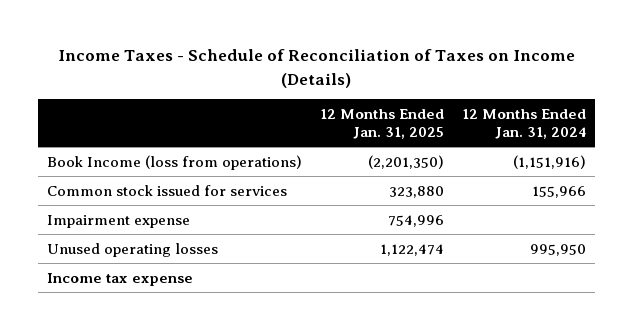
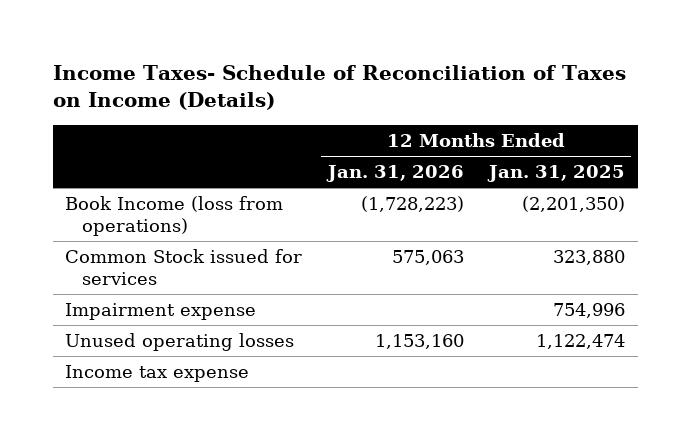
[58,49,576,88] Income Taxes - Schedule of Reconciliation of Taxes on Income (Details) -> [52,65,626,111] Income Taxes- Schedule of Reconciliation of Taxes on Income (Details)
[461,109,586,139] 12 Months Ended Jan. 31, 2024 -> none
none -> [325,164,464,182] Jan. 31, 2026
[47,184,288,196] Common stock issued for services -> [65,248,303,286] Common Stock issued for services

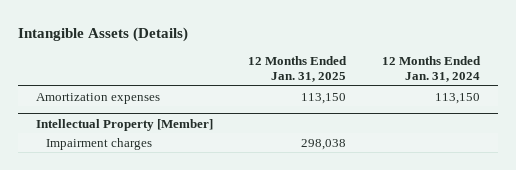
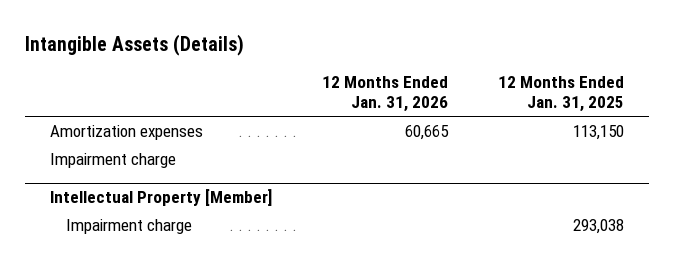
[382,56,482,83] 12 Months Ended Jan. 31, 2024 -> none
none -> [321,75,448,113] 12 Months Ended Jan. 31, 2026
none -> [49,152,176,168] Impairment charge
[46,137,153,150] Impairment charges -> [66,218,193,234] Impairment charge
[301,138,347,150] 298,038 -> [572,218,624,234] 293,038

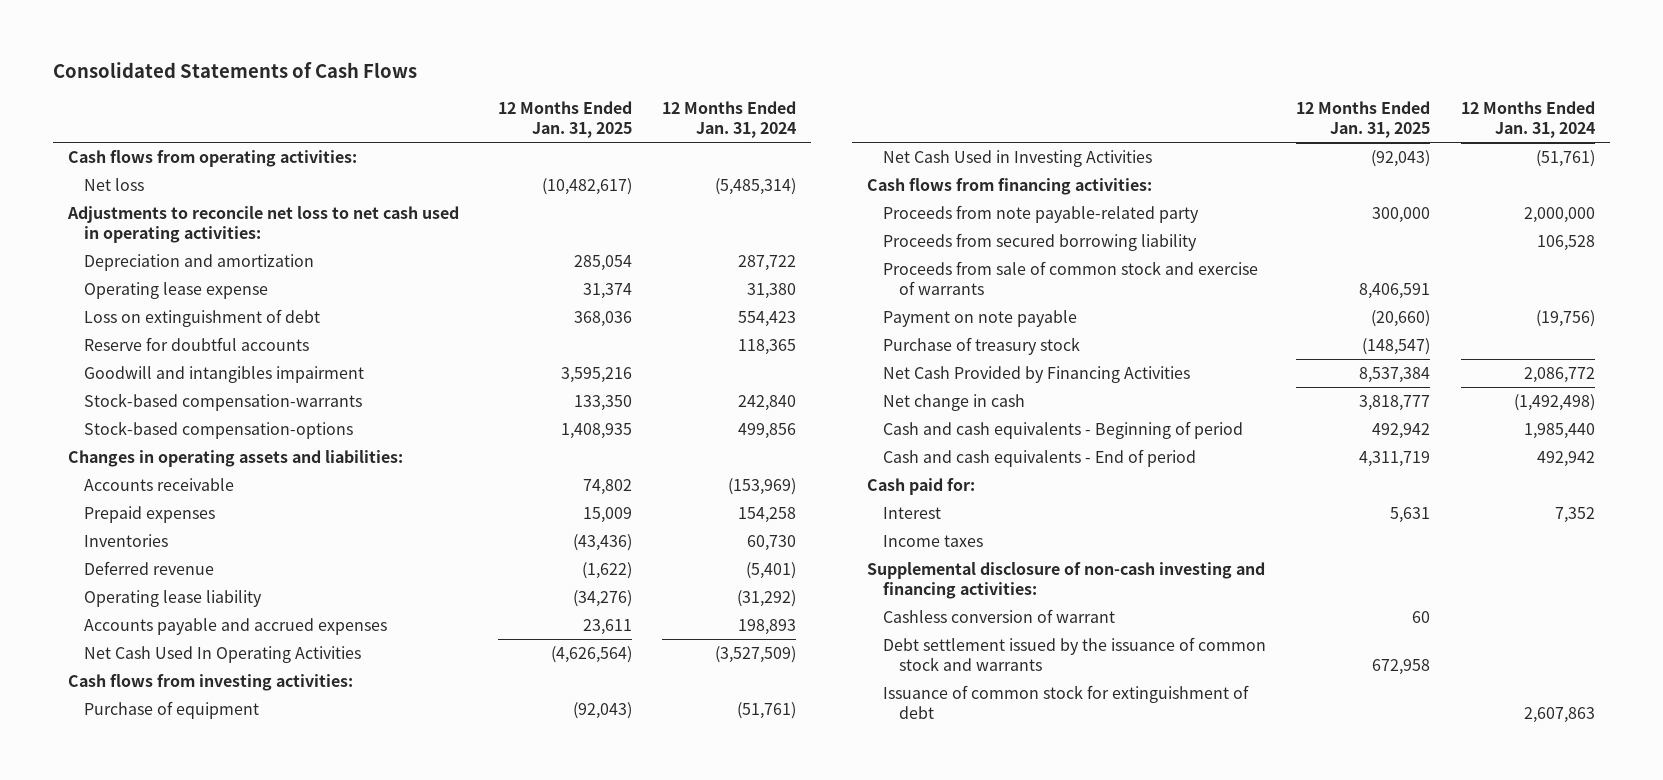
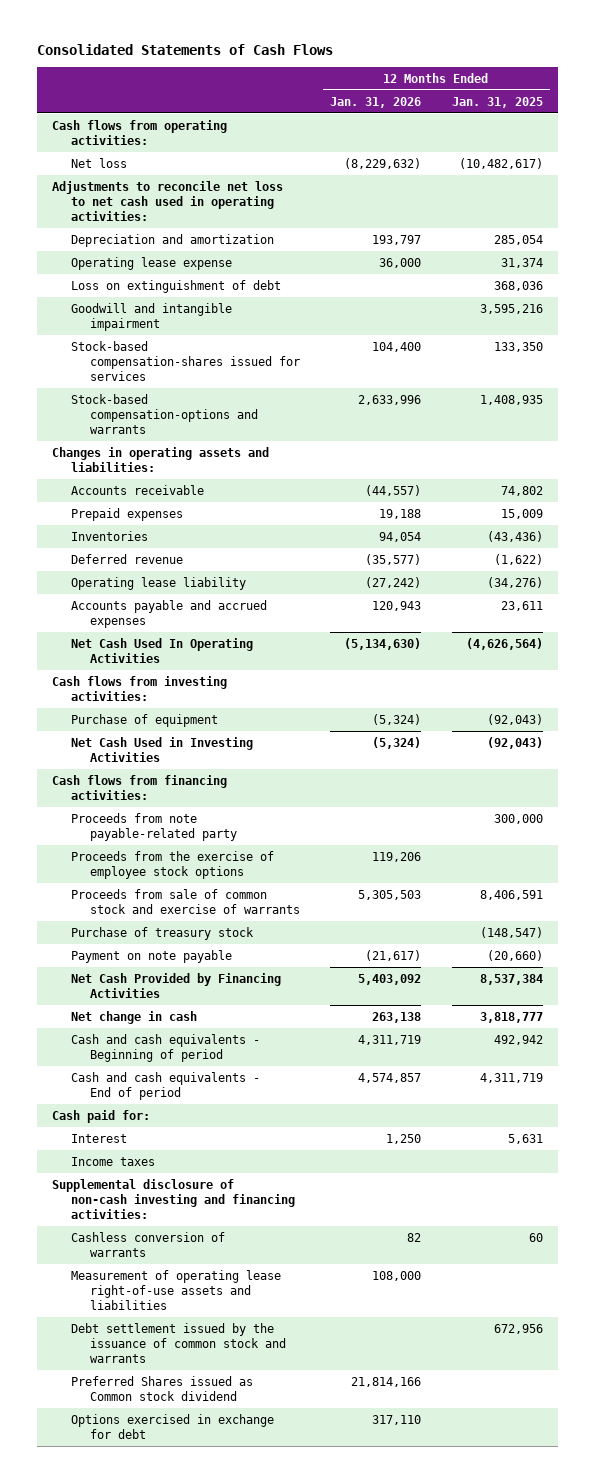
[662,100,797,139] 12 Months Ended Jan. 31, 2024 -> none
none -> [330,96,422,108] Jan. 31, 2026
[84,336,310,351] Reserve for doubtful accounts -> none
[84,365,365,383] Goodwill and intangibles impairment -> [70,302,232,331] Goodwill and intangible impairment
[84,392,363,411] Stock-based compensation-warrants -> [70,340,300,381] Stock-based compensation-shares issued for services
[84,420,354,439] Stock-based compensation-options -> [70,393,258,434] Stock-based compensation-options and warrants
[882,232,1197,251] Proceeds from secured borrowing liability -> none
none -> [70,850,274,879] Proceeds from the exercise of employee stock options
[882,309,1077,327] Payment on note payable -> [70,949,232,963] Payment on note payable
[882,608,1115,623] Cashless conversion of warrant -> [70,1231,225,1257] Cashless conversion of warrants
none -> [70,1269,281,1310] Measurement of operating lease right-of-use assets and liabilities
[1372,658,1431,675] 672,958 -> [493,1323,543,1334] 672,956
none -> [70,1375,253,1401] Preferred Shares issued as Common stock dividend
[882,684,1249,719] Issuance of common stock for extinguishment of debt -> [70,1413,274,1439] Options exercised in exchange for debt

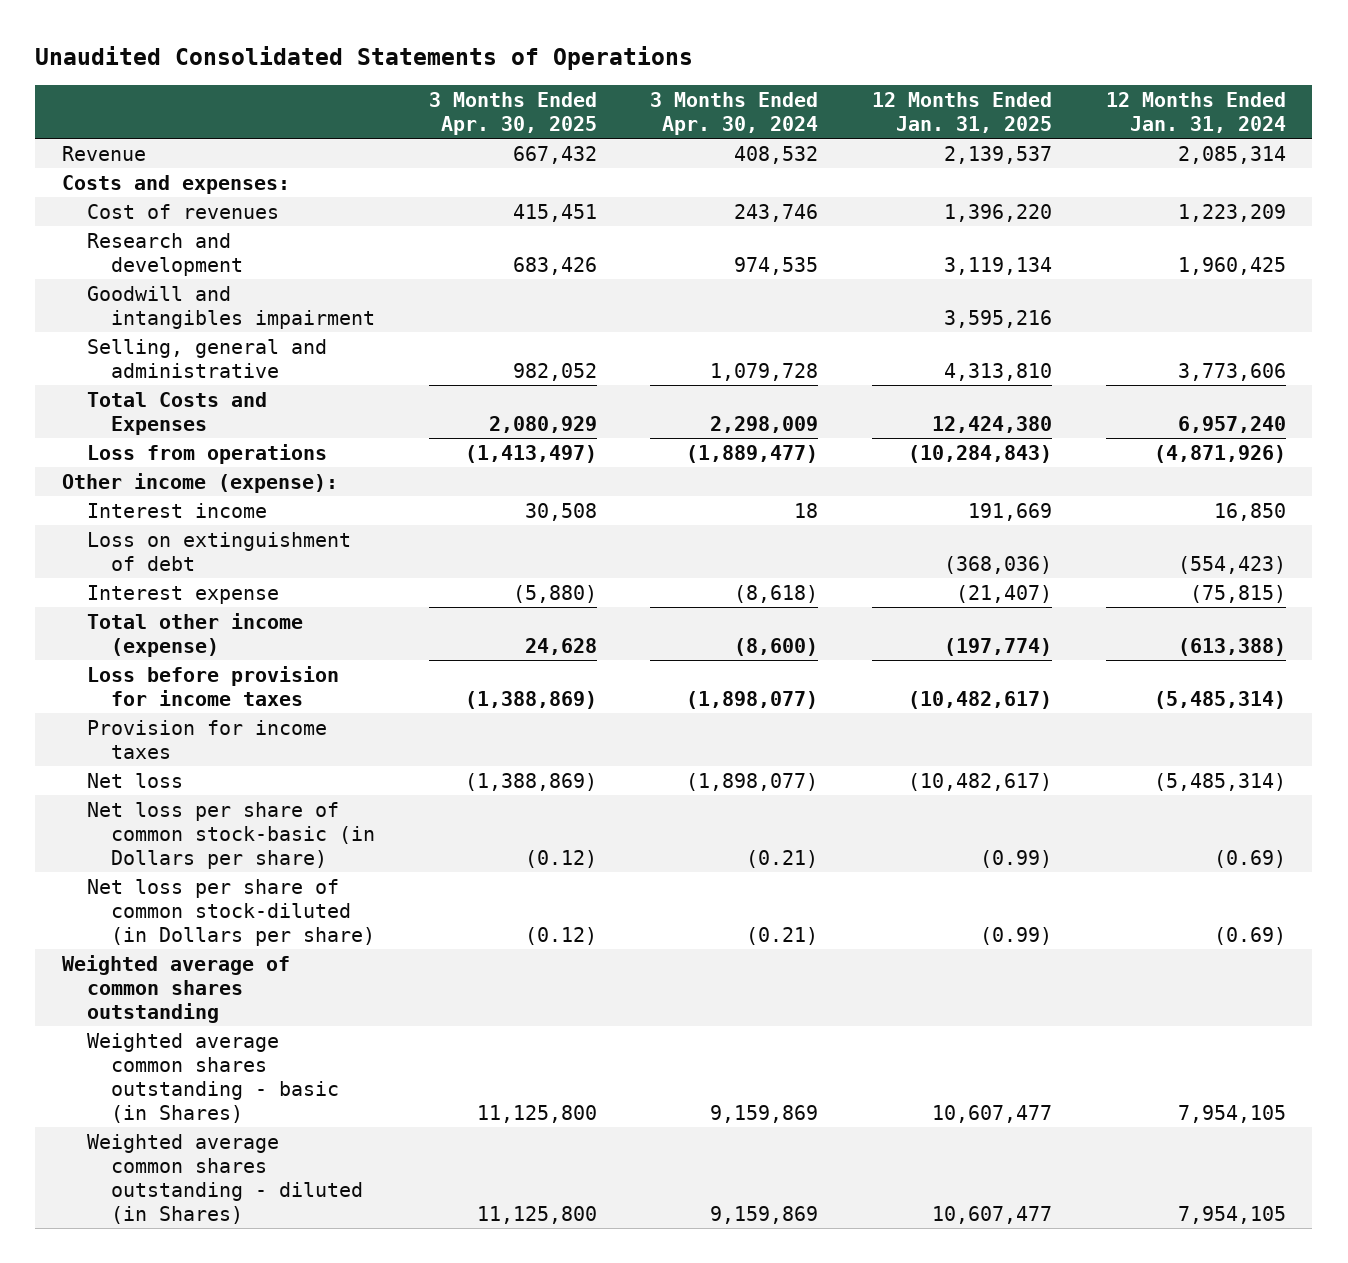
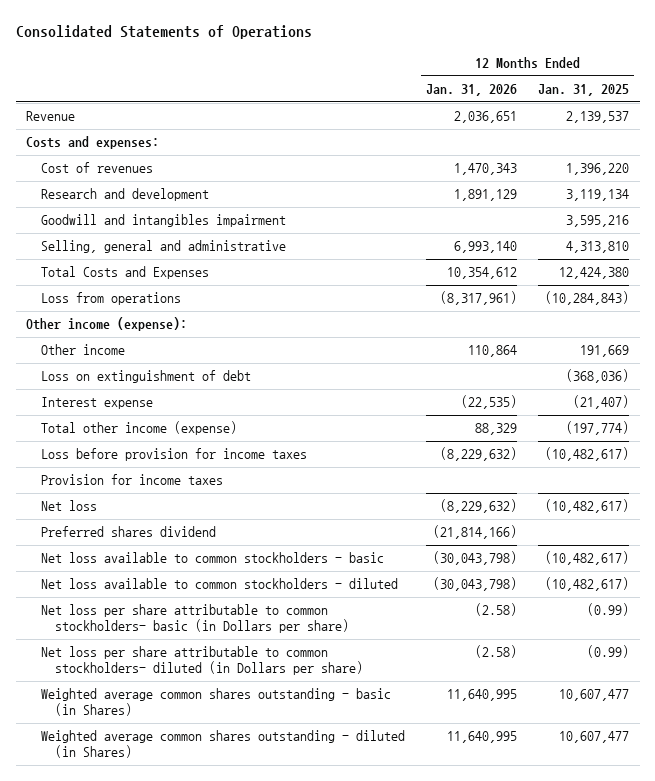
[35,46,694,71] Unaudited Consolidated Statements of Operations -> [15,25,312,40] Consolidated Statements of Operations
[428,91,597,135] 3 Months Ended Apr. 30, 2025 -> none
[650,91,819,135] 3 Months Ended Apr. 30, 2024 -> none
[1105,91,1286,133] 12 Months Ended Jan. 31, 2024 -> none
none -> [425,84,517,97] Jan. 31, 2026
[86,502,267,518] Interest income -> [40,344,125,356] Other income
[62,954,291,1023] Weighted average of common shares outstanding -> none
none -> [40,526,216,538] Preferred shares dividend
none -> [40,552,384,564] Net loss available to common stockholders - basic
none -> [40,578,398,590] Net loss available to common stockholders - diluted
[86,801,376,869] Net loss per share of common stock-basic (in Dollars per share) -> [40,604,350,634] Net loss per share attributable to common stockholders- basic (in Dollars per share)
[86,878,376,946] Net loss per share of common stock-diluted (in Dollars per share) -> [40,646,364,676] Net loss per share attributable to common stockholders- diluted (in Dollars per share)

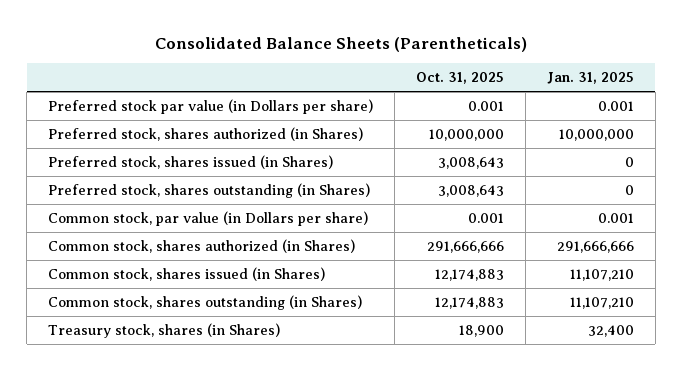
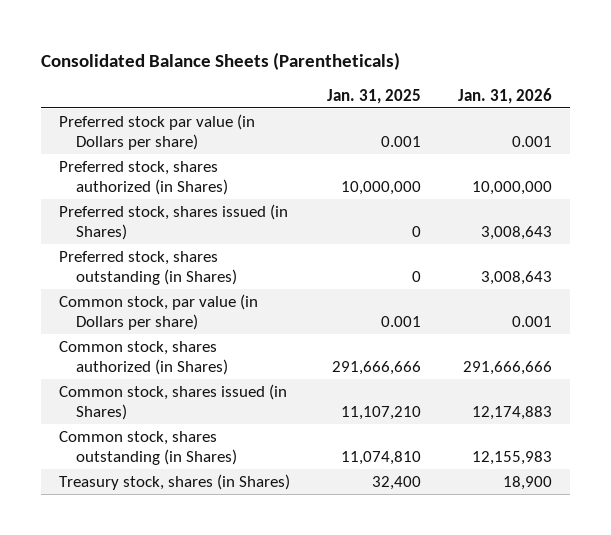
[416,72,505,85] Oct. 31, 2025 -> none
none -> [457,88,552,105] Jan. 31, 2026
[569,296,634,309] 11,107,210 -> [341,450,422,465] 11,074,810

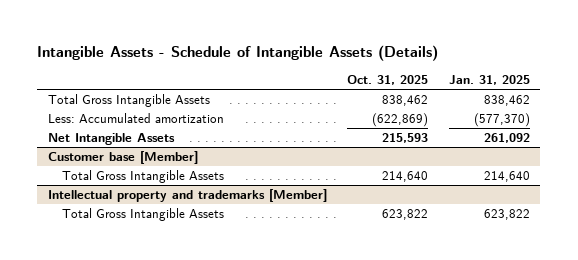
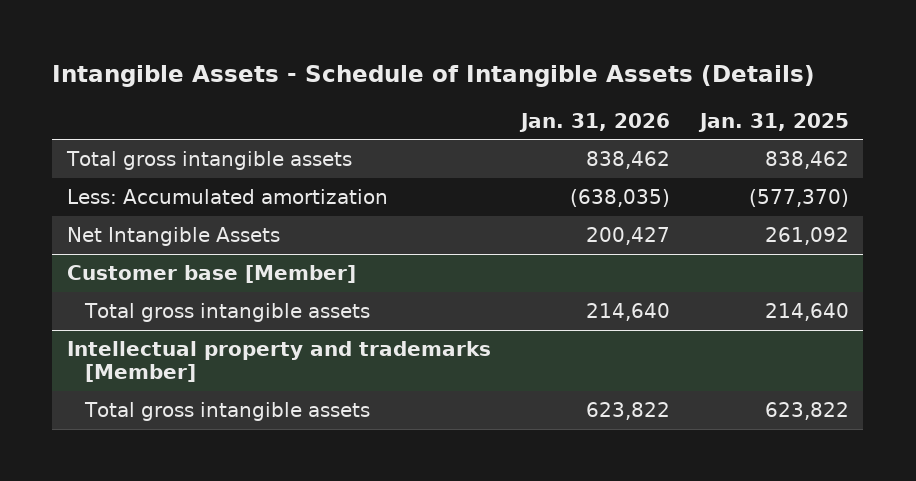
[347,75,429,86] Oct. 31, 2025 -> none
none -> [518,112,670,132] Jan. 31, 2026
[47,93,210,107] Total Gross Intangible Assets -> [66,150,353,170] Total gross intangible assets
[61,169,224,183] Total Gross Intangible Assets -> [84,302,371,322] Total gross intangible assets
[61,207,224,221] Total Gross Intangible Assets -> [84,401,371,421] Total gross intangible assets

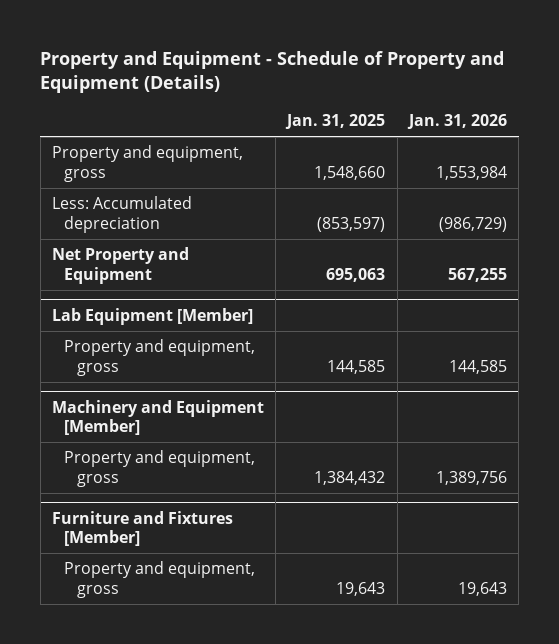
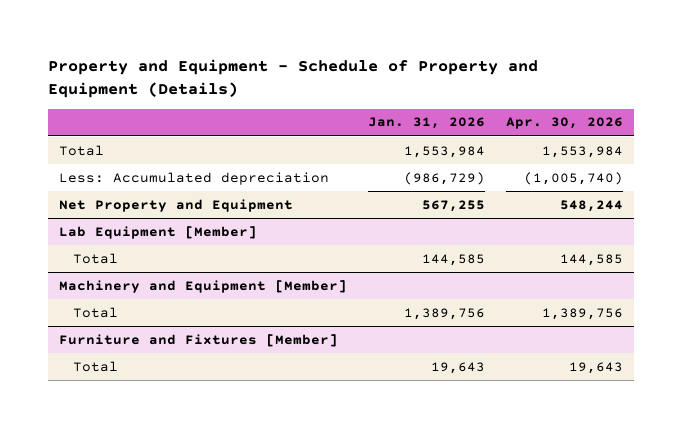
[285,114,386,130] Jan. 31, 2025 -> none
none -> [505,117,623,130] Apr. 30, 2026
[51,145,243,182] Property and equipment, gross -> [58,144,104,156] Total
[64,339,256,376] Property and equipment, gross -> [73,252,119,264] Total
[64,450,256,487] Property and equipment, gross -> [73,306,119,318] Total
[64,561,256,598] Property and equipment, gross -> [73,360,119,372] Total

